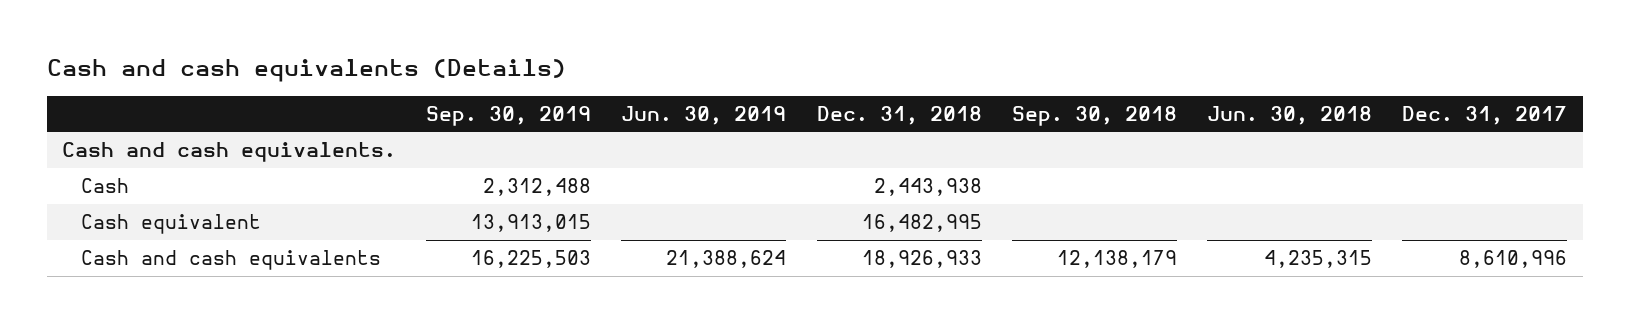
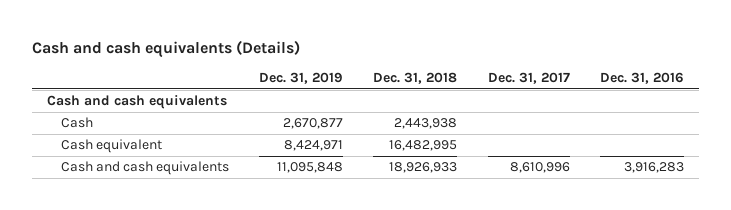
[426,105,592,126] Sep. 30, 2019 -> none
[621,105,787,125] Jun. 30, 2019 -> none
[1011,105,1177,126] Sep. 30, 2018 -> none
[1207,105,1373,125] Jun. 30, 2018 -> none
none -> [259,72,344,85] Dec. 31, 2019
none -> [599,72,684,85] Dec. 31, 2016
[61,142,396,163] Cash and cash equivalents. -> [46,95,227,110] Cash and cash equivalents

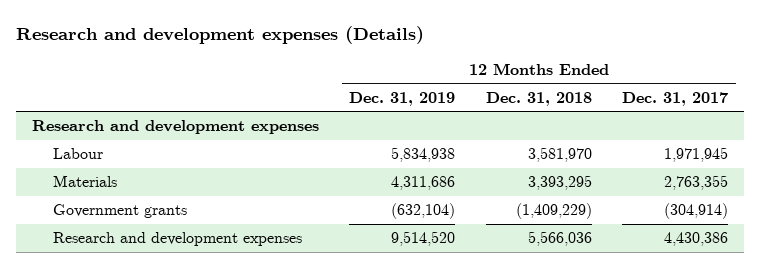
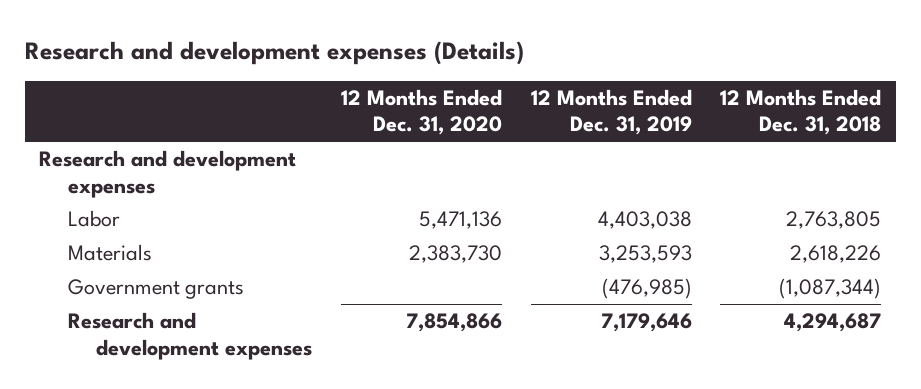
[622,91,729,106] Dec. 31, 2017 -> none
none -> [340,88,502,136] 12 Months Ended Dec. 31, 2020
[53,148,104,160] Labour -> none
none -> [67,210,120,228] Labor
[391,176,456,191] 4,311,686 -> [598,245,692,264] 3,253,593
[527,175,592,191] 3,393,295 -> [790,245,882,264] 2,618,226
[391,203,456,220] (632,104) -> [601,278,692,300] (476,985)
[515,203,592,220] (1,409,229) -> [779,278,882,300] (1,087,344)
[391,231,456,247] 9,514,520 -> [600,313,692,333] 7,179,646
[527,231,592,247] 5,566,036 -> [784,313,882,333] 4,294,687

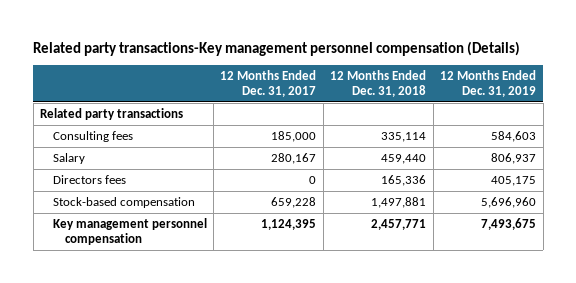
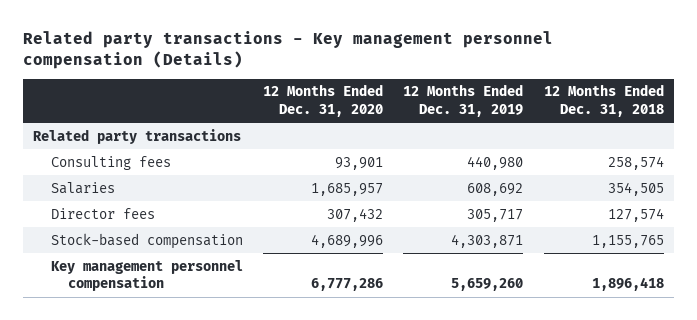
[33,40,521,56] Related party transactions-Key management personnel compensation (Details) -> [22,30,553,69] Related party transactions - Key management personnel compensation (Details)
[220,70,317,97] 12 Months Ended Dec. 31, 2017 -> none
none -> [263,84,384,117] 12 Months Ended Dec. 31, 2020
[52,153,85,165] Salary -> none
[381,132,427,143] 335,114 -> [607,155,664,170] 258,574
[491,131,537,143] 584,603 -> [467,155,524,170] 440,980
none -> [50,181,115,194] Salaries
[52,175,126,185] Directors fees -> [50,207,155,219] Director fees
[381,175,427,187] 165,336 -> [607,207,664,222] 127,574
[491,176,537,187] 405,175 -> [467,208,524,222] 305,717
[371,197,427,209] 1,497,881 -> [591,234,664,248] 1,155,765
[481,197,537,209] 5,696,960 -> [451,233,524,248] 4,303,871
[371,219,427,231] 2,457,771 -> [591,277,664,292] 1,896,418
[481,218,537,231] 7,493,675 -> [451,278,524,292] 5,659,260

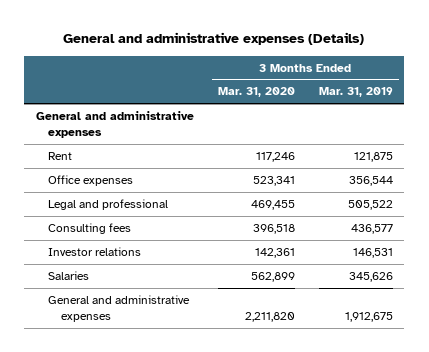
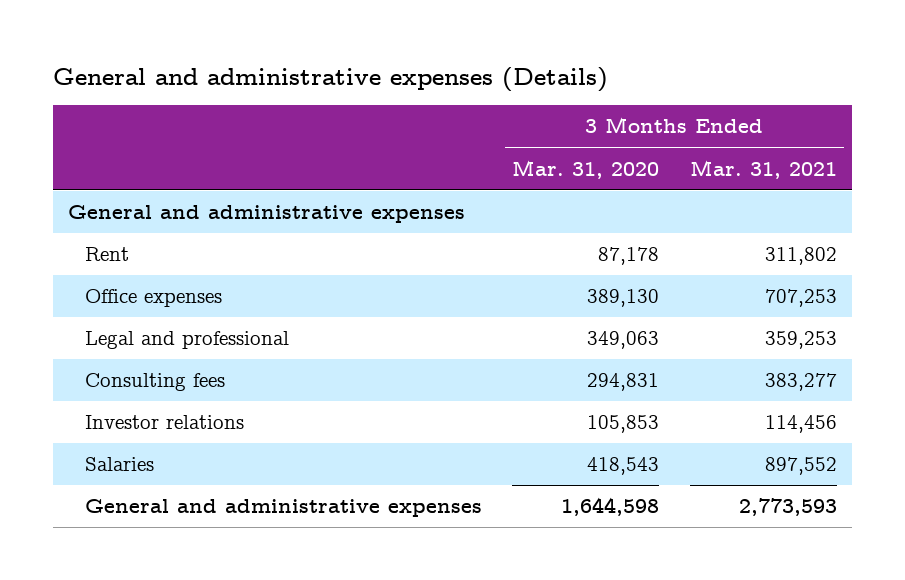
[318,87,393,98] Mar. 31, 2019 -> none
none -> [689,159,837,179] Mar. 31, 2021
[255,152,295,163] 117,246 -> [598,247,660,266] 87,178
[252,176,295,187] 523,341 -> [587,289,660,308] 389,130
[250,200,295,211] 469,455 -> [587,331,660,350] 349,063
[252,224,295,235] 396,518 -> [587,373,660,392] 294,831
[254,248,295,259] 142,361 -> [587,415,660,434] 105,853
[250,272,295,283] 562,899 -> [587,457,660,476] 418,543
[244,311,295,322] 2,211,820 -> [561,497,660,517] 1,644,598

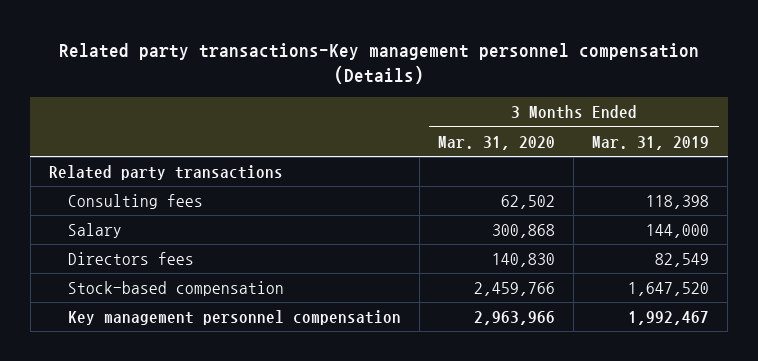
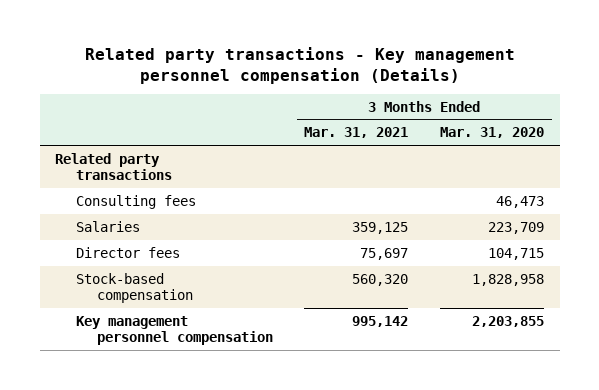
[59,42,700,84] Related party transactions-Key management personnel compensation (Details) -> [84,47,515,84] Related party transactions - Key management personnel compensation (Details)
[592,135,710,150] Mar. 31, 2019 -> none
none -> [304,127,409,139] Mar. 31, 2021
[67,222,122,238] Salary -> none
[501,194,556,209] 62,502 -> [495,195,544,208] 46,473
none -> [76,220,141,232] Salaries
[67,251,194,265] Directors fees -> [76,246,181,258] Director fees
[492,252,556,267] 140,830 -> [487,247,544,260] 104,715
[474,281,556,296] 2,459,766 -> [471,273,544,286] 1,828,958
[474,310,556,325] 2,963,966 -> [471,315,544,327] 2,203,855

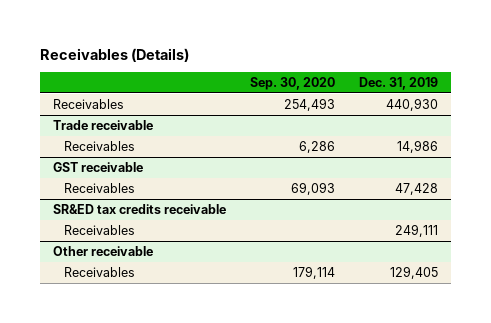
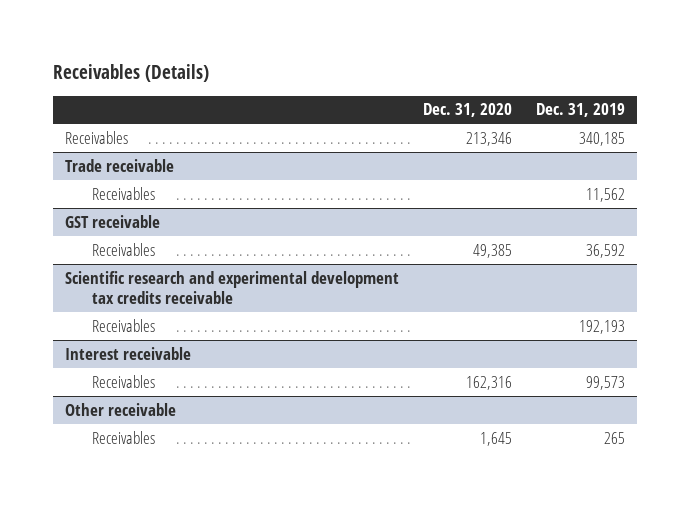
[249,77,335,91] Sep. 30, 2020 -> none
none -> [423,103,513,118] Dec. 31, 2020
[386,97,439,111] 440,930 -> [579,131,626,146] 340,185
[397,139,439,153] 14,986 -> [586,187,626,202] 11,562
[395,182,439,195] 47,428 -> [586,243,626,258] 36,592
[52,203,226,214] SR&ED tax credits receivable -> [65,270,400,305] Scientific research and experimental development tax credits receivable
[395,223,439,237] 249,111 -> [579,319,626,334] 192,193
none -> [65,346,192,360] Interest receivable
none -> [91,374,155,388] Receivables
[390,265,439,279] 129,405 -> [604,431,626,444] 265

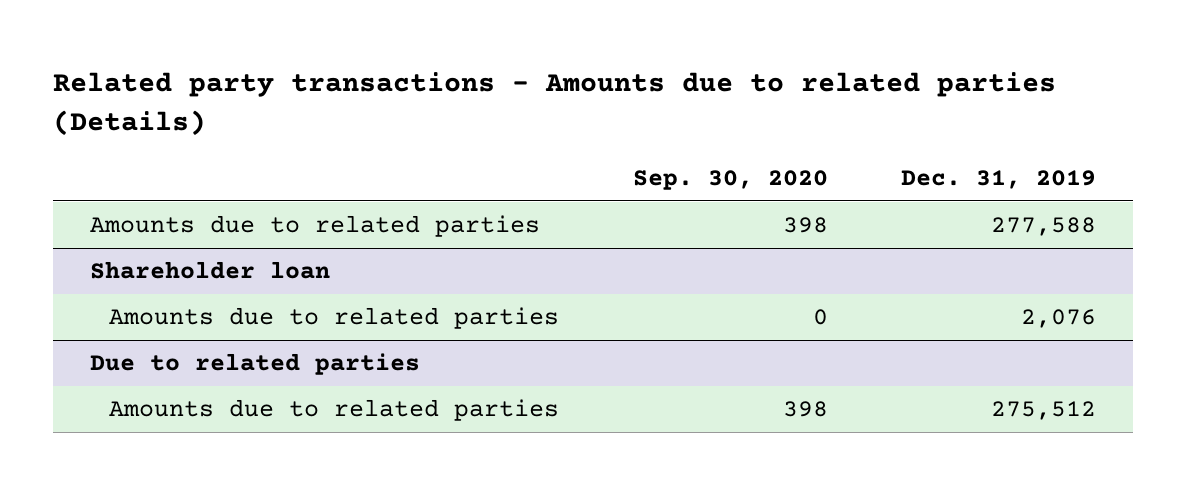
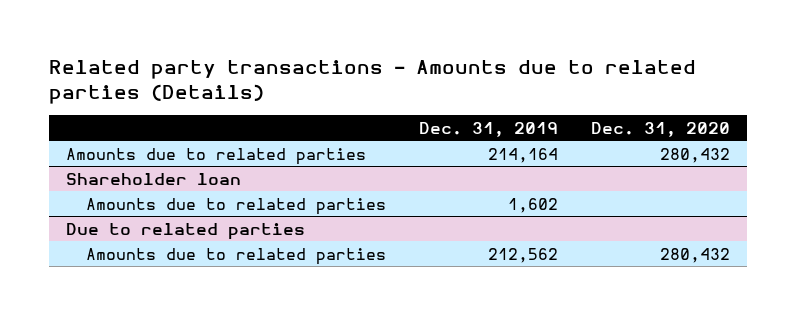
[632,170,828,191] Sep. 30, 2020 -> none
none -> [591,121,731,137] Dec. 31, 2020
[991,217,1097,237] 277,588 -> [488,147,559,163] 214,164
[1021,309,1097,329] 2,076 -> [508,197,559,213] 1,602
[991,401,1097,421] 275,512 -> [488,247,559,263] 212,562

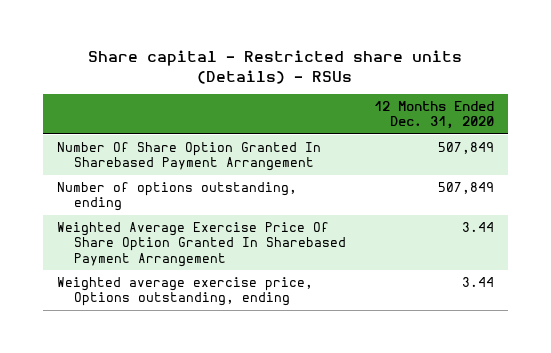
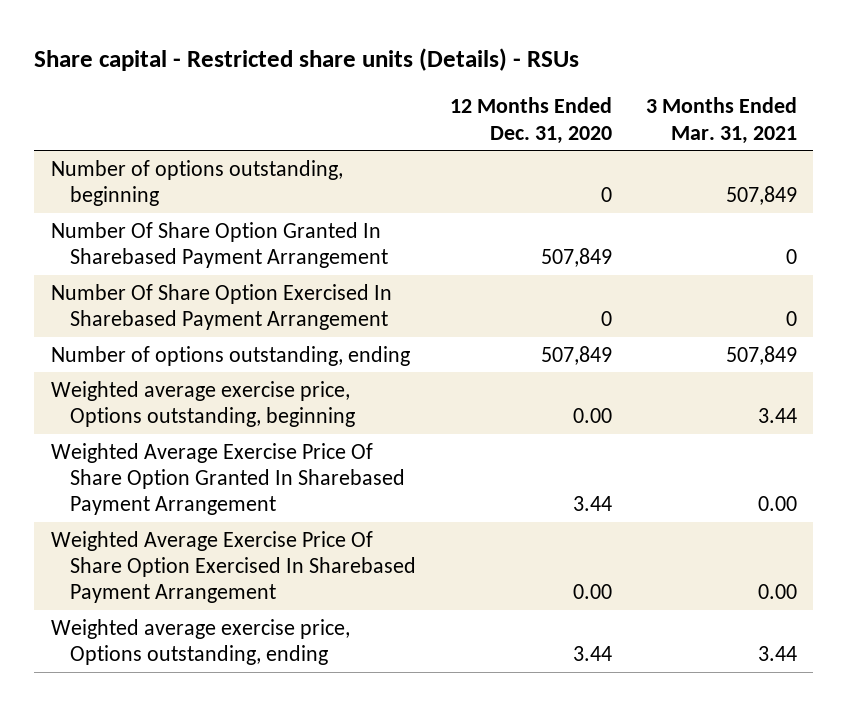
none -> [645,97,797,144] 3 Months Ended Mar. 31, 2021
none -> [51,159,344,206] Number of options outstanding, beginning
none -> [51,283,393,330] Number Of Share Option Exercised In Sharebased Payment Arrangement
none -> [51,380,356,427] Weighted average exercise price, Options outstanding, beginning
none -> [51,530,417,604] Weighted Average Exercise Price Of Share Option Exercised In Sharebased Payment Arrangement

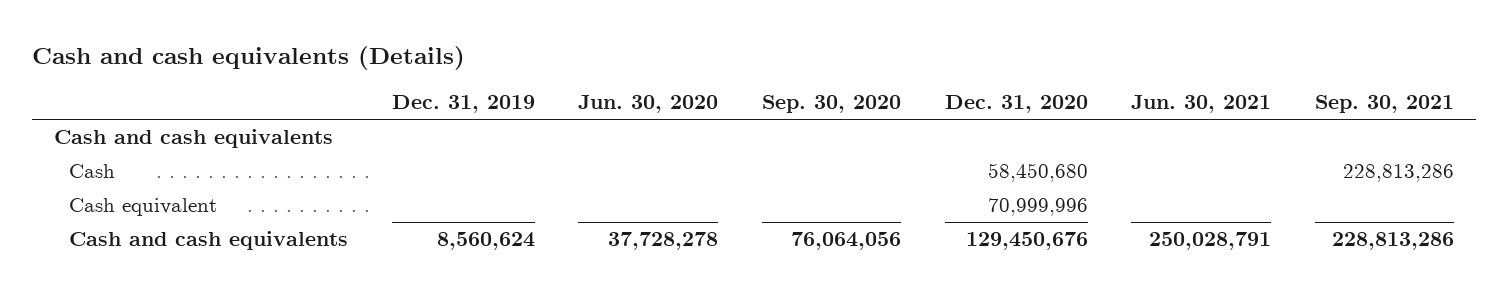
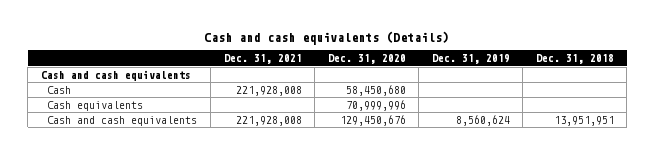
[578,95,719,114] Jun. 30, 2020 -> none
[762,95,902,114] Sep. 30, 2020 -> none
[1131,95,1272,114] Jun. 30, 2021 -> none
[1314,95,1454,114] Sep. 30, 2021 -> none
none -> [223,54,302,65] Dec. 31, 2021
none -> [535,54,614,65] Dec. 31, 2018
[69,198,218,217] Cash equivalent -> [47,100,144,111] Cash equivalents

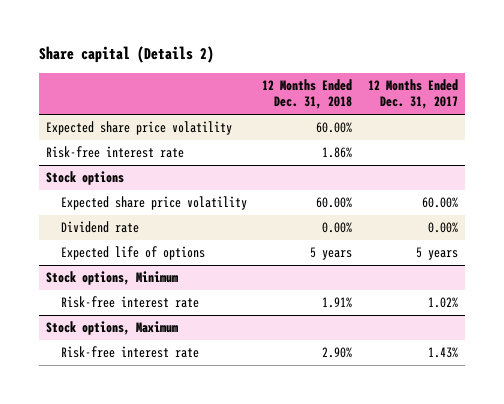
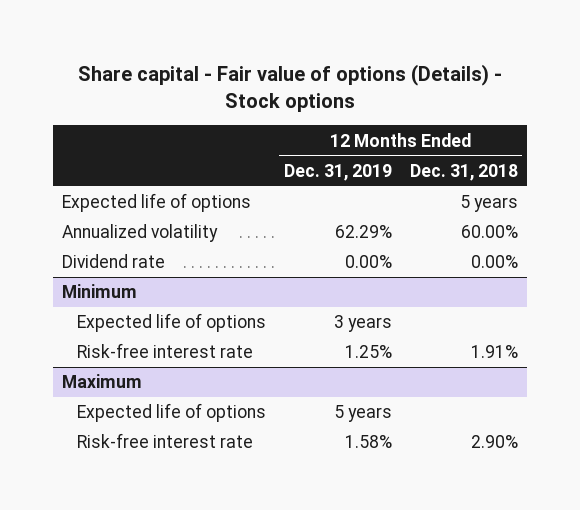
[38,46,214,64] Share capital (Details 2) -> [77,63,502,112] Share capital - Fair value of options (Details) - Stock options
[367,79,458,110] 12 Months Ended Dec. 31, 2017 -> none
none -> [283,163,392,181] Dec. 31, 2019
[46,121,233,136] Expected share price volatility -> none
[46,146,185,159] Risk-free interest rate -> none
[46,171,125,186] Stock options -> none
[60,196,247,211] Expected share price volatility -> none
[60,221,139,234] Dividend rate -> none
[46,271,179,286] Stock options, Minimum -> none
none -> [62,224,219,243] Annualized volatility
none -> [62,254,166,269] Dividend rate
none -> [62,284,138,299] Minimum
none -> [76,313,266,333] Expected life of options
[46,321,179,336] Stock options, Maximum -> none
none -> [62,374,143,389] Maximum
none -> [76,403,266,423] Expected life of options

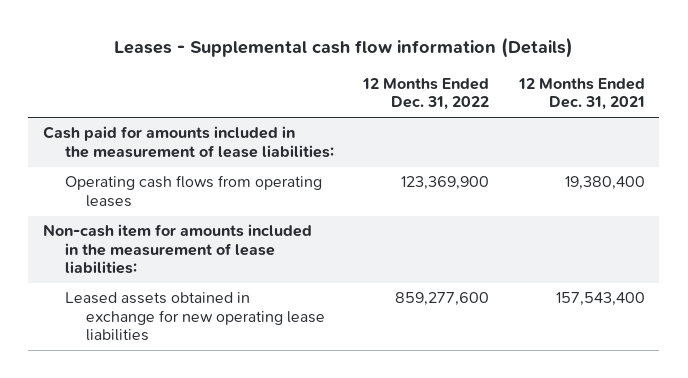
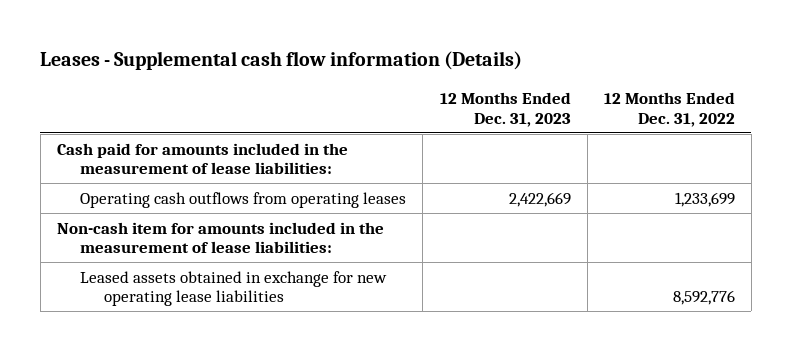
[517,77,645,111] 12 Months Ended Dec. 31, 2021 -> none
none -> [439,91,571,127] 12 Months Ended Dec. 31, 2023
[64,175,322,207] Operating cash flows from operating leases -> [80,191,407,208] Operating cash outflows from operating leases
[401,176,490,191] 123,369,900 -> [674,191,735,207] 1,233,699
[395,292,490,307] 859,277,600 -> [672,290,735,306] 8,592,776

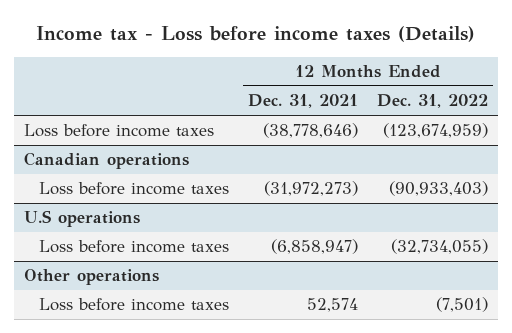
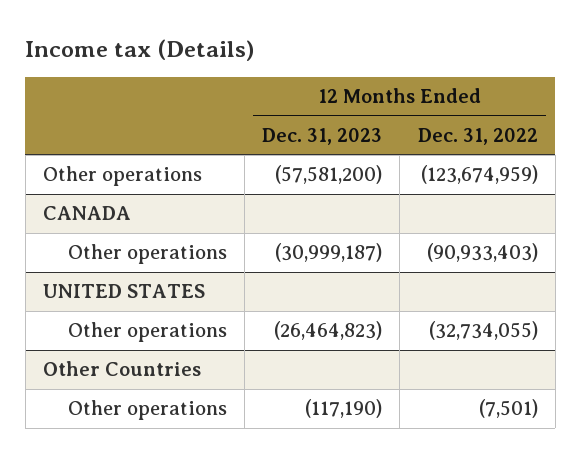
[35,25,475,42] Income tax - Loss before income taxes (Details) -> [25,38,255,61] Income tax (Details)
[247,94,358,109] Dec. 31, 2021 -> none
none -> [262,127,383,145] Dec. 31, 2023
[23,124,214,138] Loss before income taxes -> [42,166,202,187] Other operations
[23,152,189,170] Canadian operations -> [42,206,131,221] CANADA
[38,182,229,196] Loss before income taxes -> [67,244,227,265] Other operations
[23,210,140,228] U.S operations -> [42,284,205,299] UNITED STATES
[38,240,229,254] Loss before income taxes -> [67,322,227,343] Other operations
[23,269,159,286] Other operations -> [42,361,201,377] Other Countries
[38,298,229,312] Loss before income taxes -> [67,400,227,421] Other operations

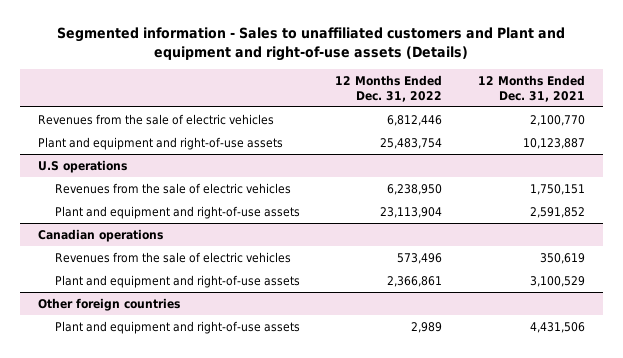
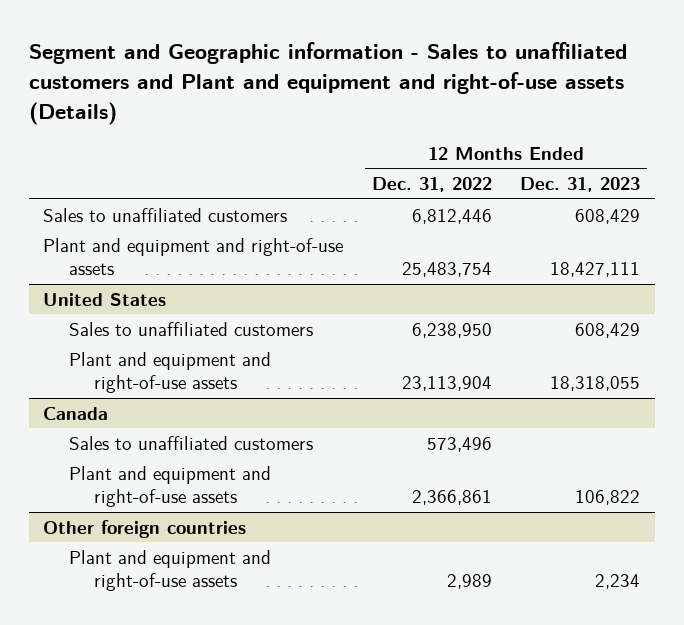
[57,27,566,61] Segmented information - Sales to unaffiliated customers and Plant and equipment and right-of-use assets (Details) -> [29,41,628,125] Segment and Geographic information - Sales to unaffiliated customers and Plant and equipment and right-of-use assets (Details)
[478,74,586,102] 12 Months Ended Dec. 31, 2021 -> none
none -> [520,177,641,193] Dec. 31, 2023
[37,114,274,126] Revenues from the sale of electric vehicles -> [43,207,288,222] Sales to unaffiliated customers
[37,160,127,174] U.S operations -> [43,292,167,306] United States
[54,183,291,195] Revenues from the sale of electric vehicles -> [68,321,313,336] Sales to unaffiliated customers
[37,229,163,243] Canadian operations -> [43,406,109,420] Canada
[54,252,291,264] Revenues from the sale of electric vehicles -> [68,435,313,450] Sales to unaffiliated customers

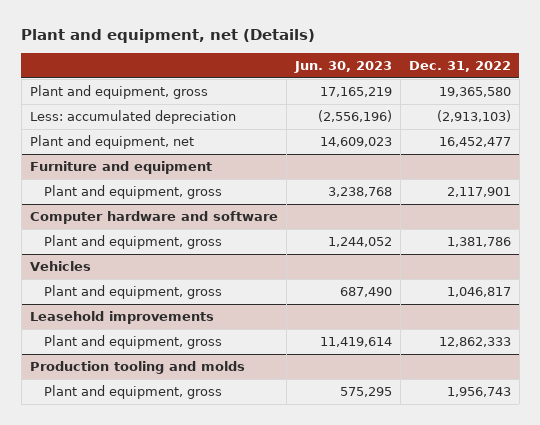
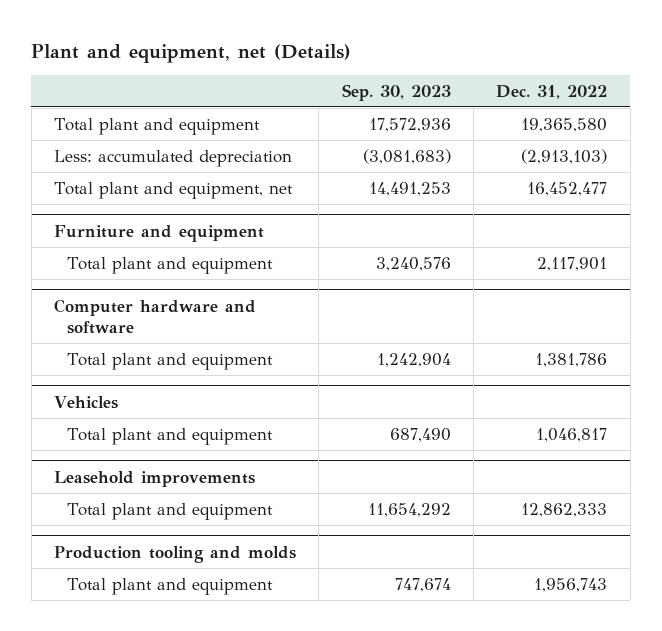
[293,60,392,73] Jun. 30, 2023 -> none
none -> [341,83,451,101] Sep. 30, 2023
[29,84,208,99] Plant and equipment, gross -> [54,117,261,135] Total plant and equipment
[29,134,194,149] Plant and equipment, net -> [54,181,294,199] Total plant and equipment, net
[44,184,223,199] Plant and equipment, gross -> [66,256,273,274] Total plant and equipment
[44,234,223,249] Plant and equipment, gross -> [66,352,273,370] Total plant and equipment
[44,284,223,299] Plant and equipment, gross -> [66,427,273,445] Total plant and equipment
[44,334,223,349] Plant and equipment, gross -> [66,502,273,520] Total plant and equipment
[44,384,223,399] Plant and equipment, gross -> [66,577,273,595] Total plant and equipment

